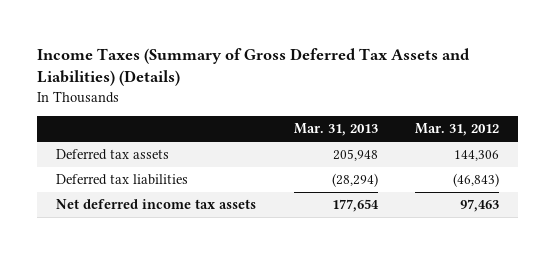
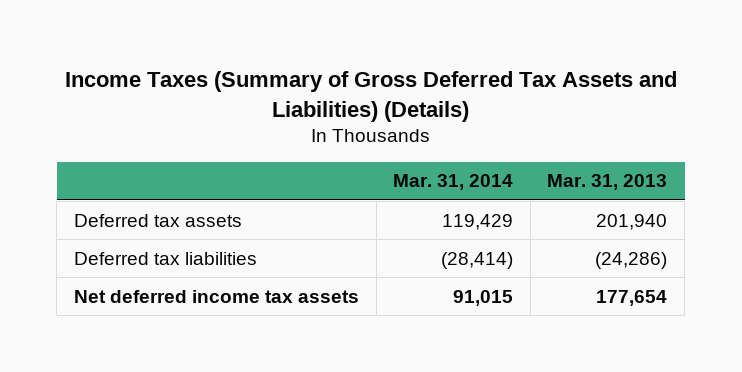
[415,123,500,137] Mar. 31, 2012 -> none
none -> [393,174,514,191] Mar. 31, 2014
[332,149,378,162] 205,948 -> [596,213,668,230] 201,940
[331,173,378,188] (28,294) -> [595,251,668,269] (24,286)

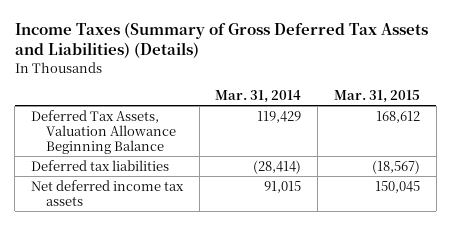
[547,174,668,191] Mar. 31, 2013 -> none
none -> [333,90,420,104] Mar. 31, 2015
[74,213,243,227] Deferred tax assets -> [30,109,176,155] Deferred Tax Assets, Valuation Allowance Beginning Balance

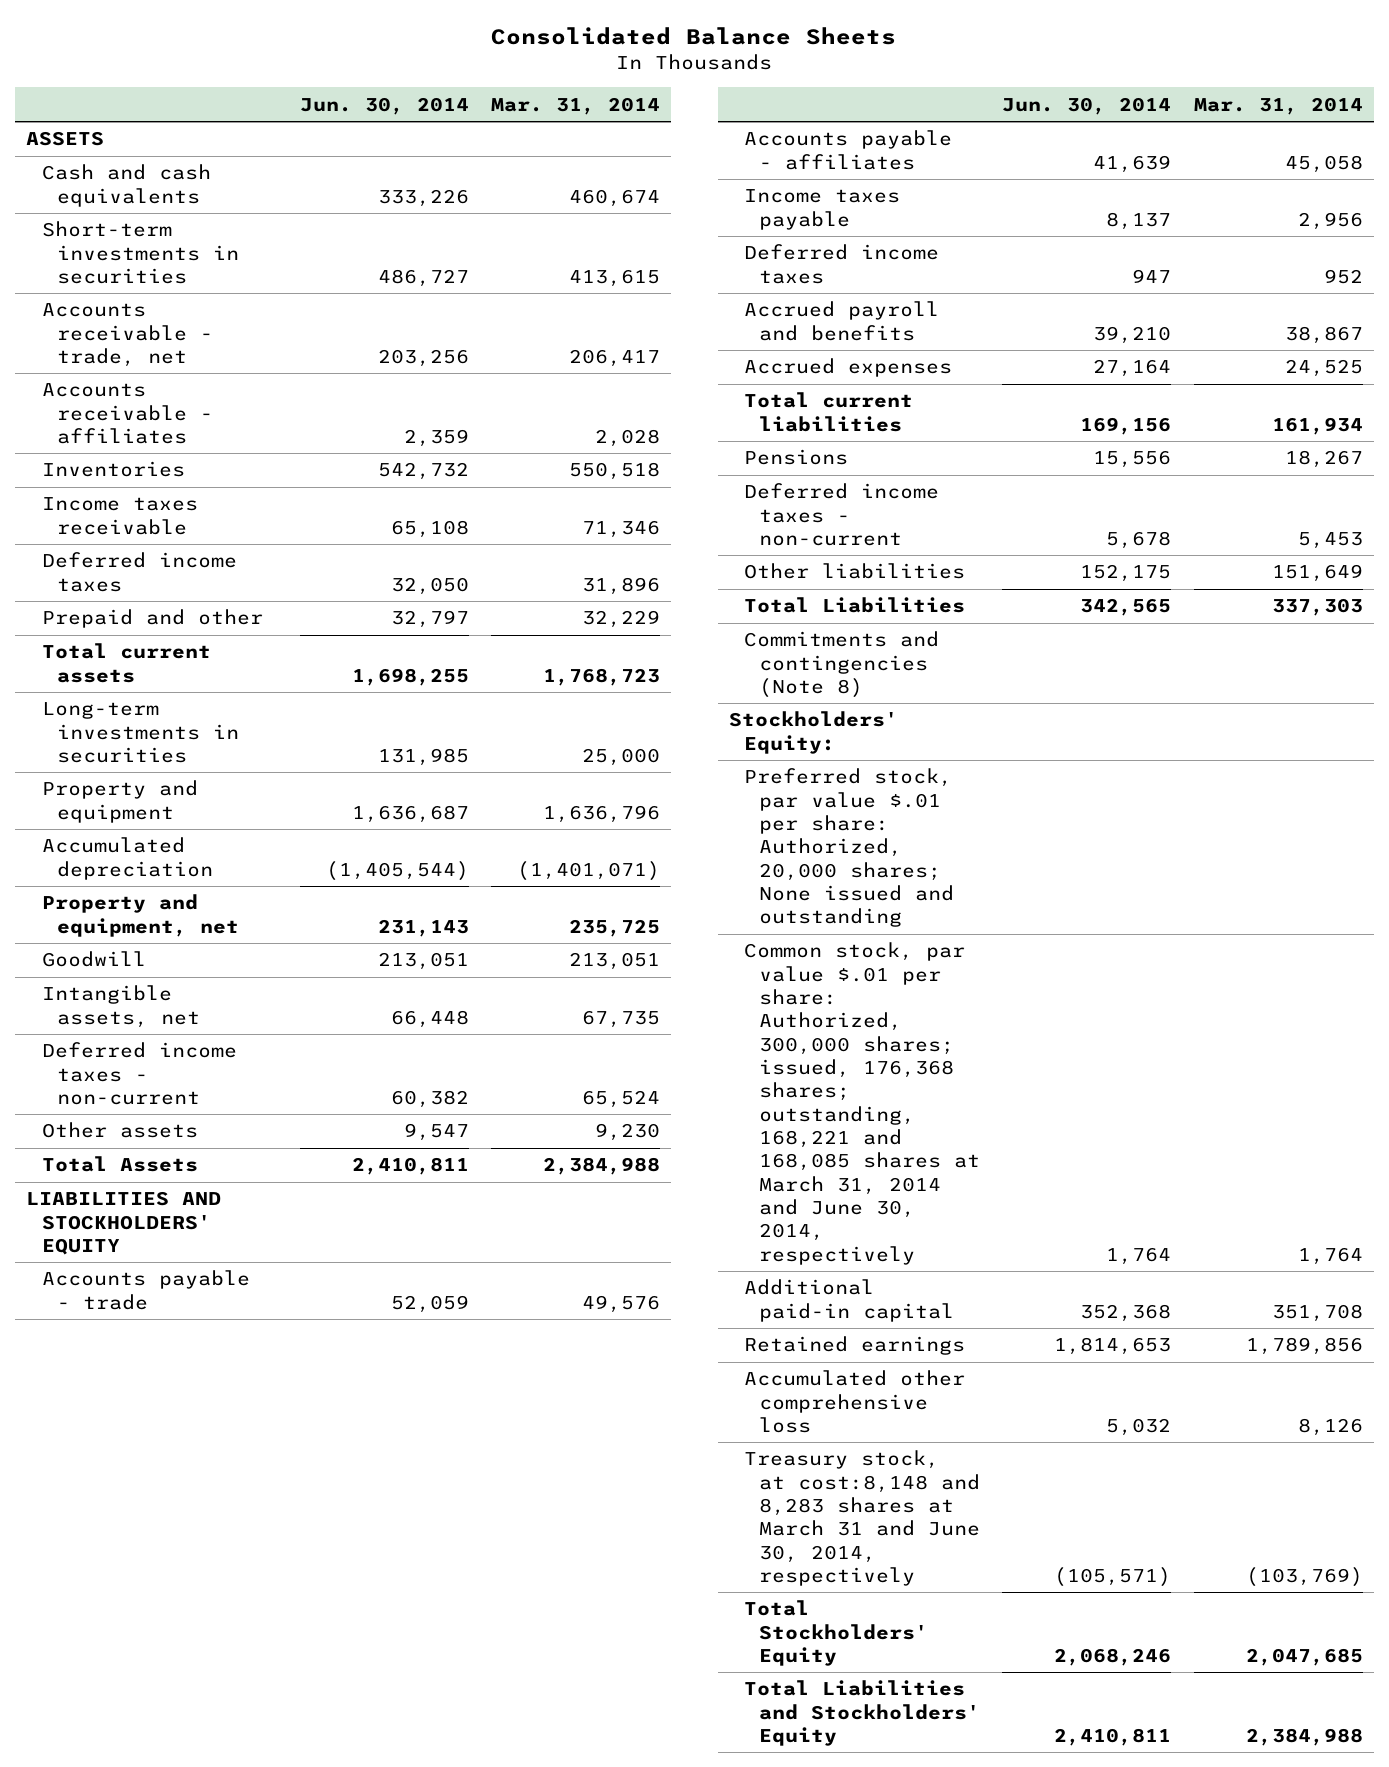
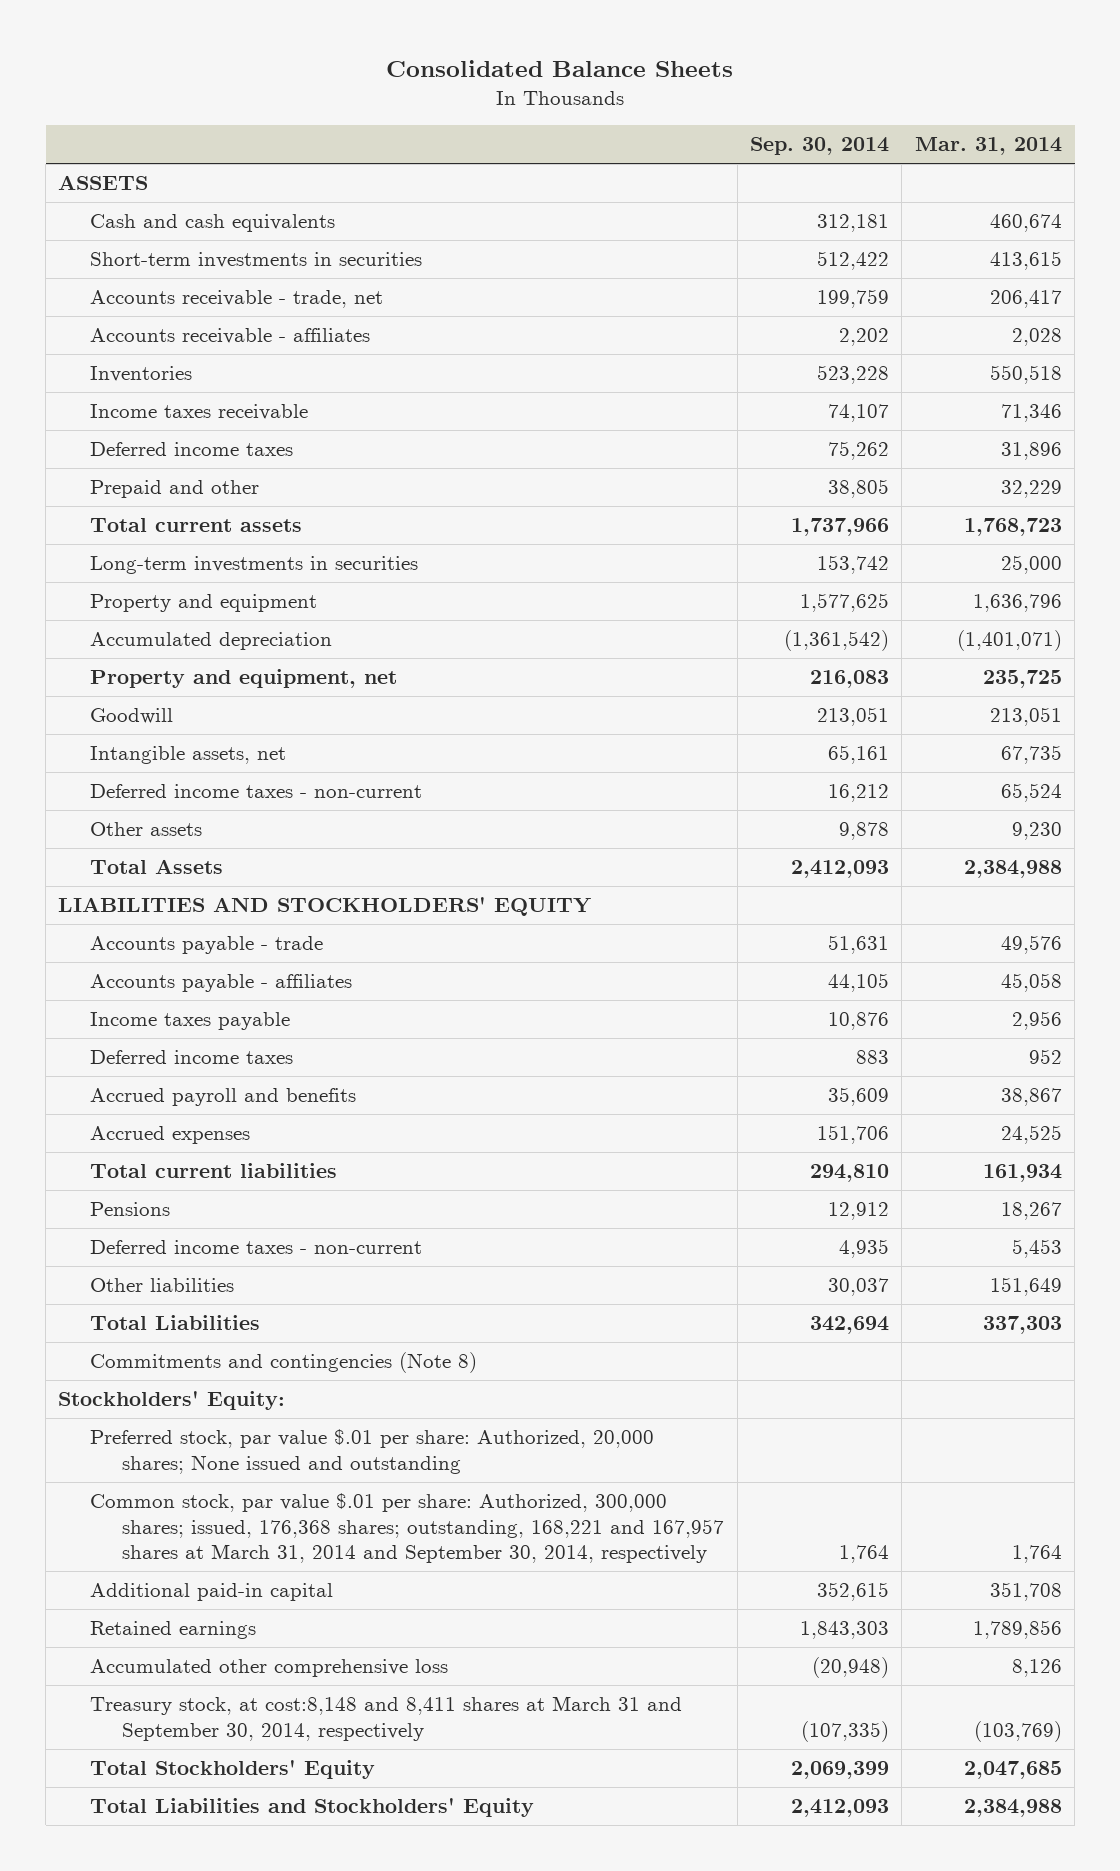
[300,96,470,115] Jun. 30, 2014 -> none
none -> [749,136,889,155] Sep. 30, 2014
[743,942,981,1265] Common stock, par value $.01 per share: Authorized, 300,000 shares; issued, 176,368 shares; outstanding, 168,221 and 168,085 shares at March 31, 2014 and June 30, 2014, respectively -> [90,1493,725,1564] Common stock, par value $.01 per share: Authorized, 300,000 shares; issued, 176,368 shares; outstanding, 168,221 and 167,957 shares at March 31, 2014 and September 30, 2014, respectively
[743,1450,981,1586] Treasury stock, at cost:8,148 and 8,283 shares at March 31 and June 30, 2014, respectively -> [90,1696,683,1741] Treasury stock, at cost:8,148 and 8,411 shares at March 31 and September 30, 2014, respectively

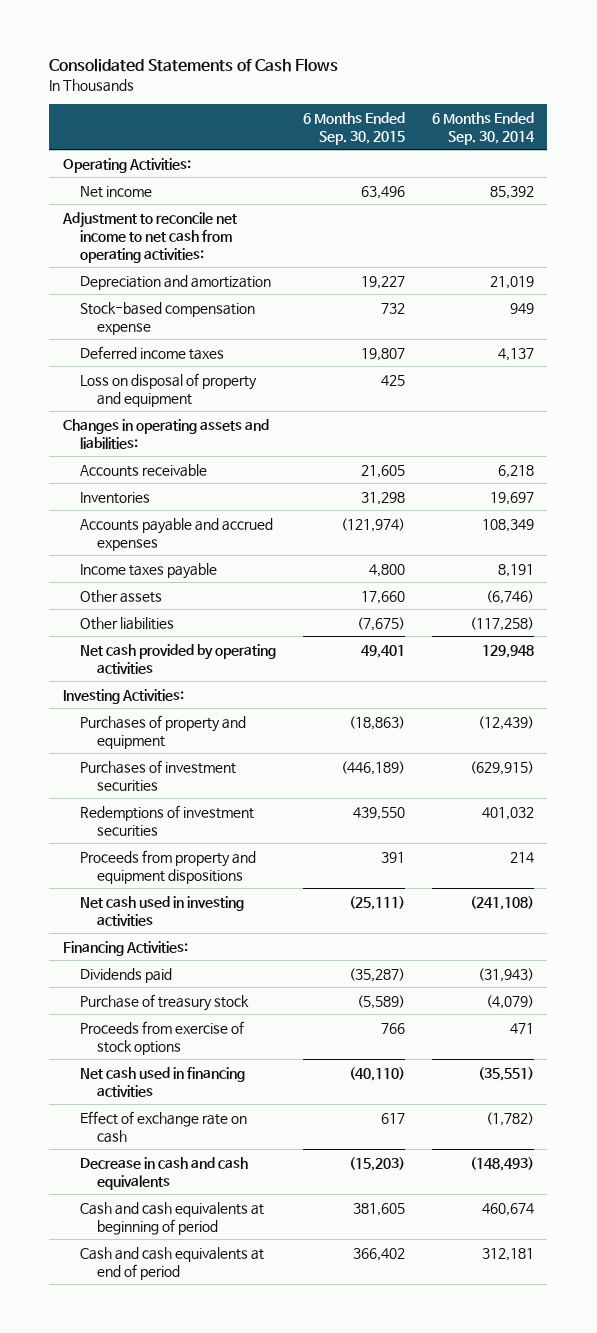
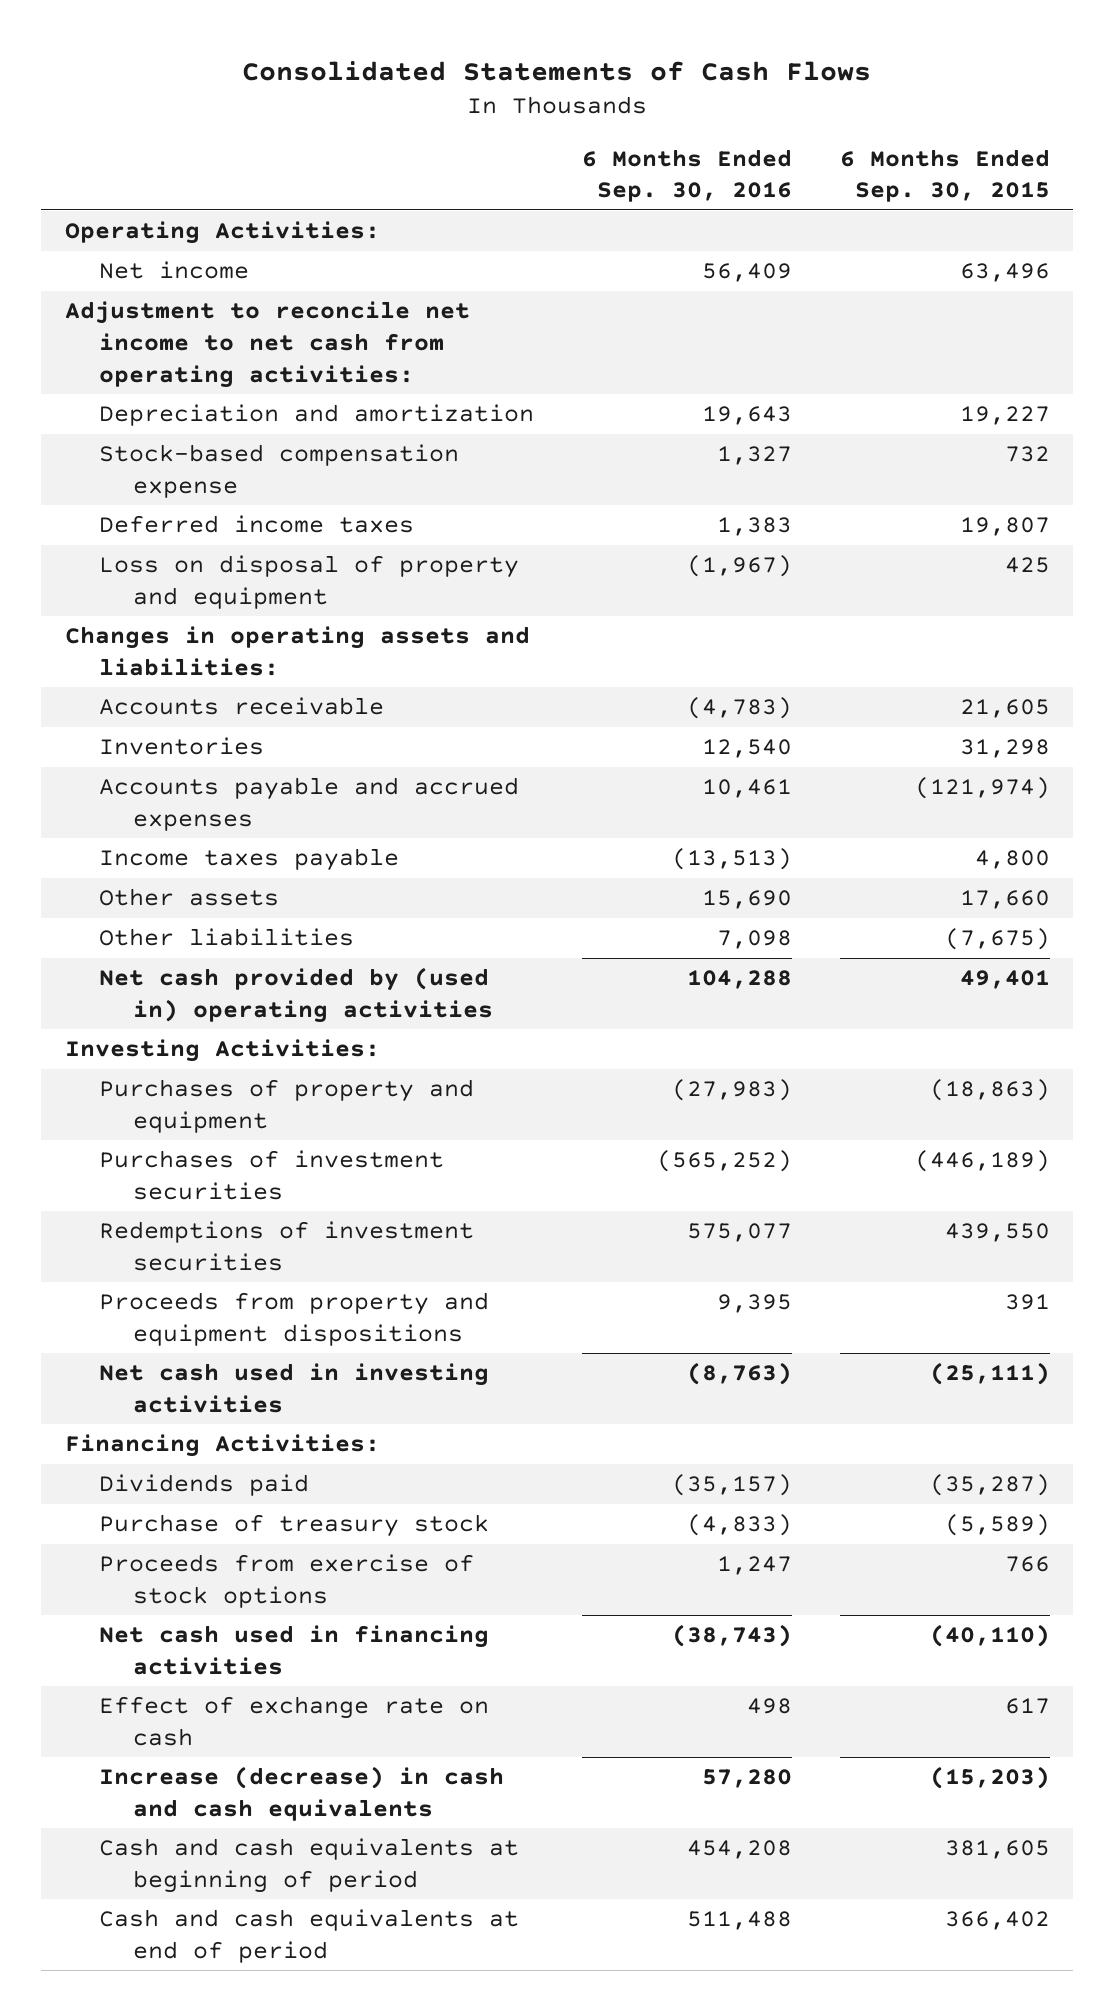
[431,111,535,145] 6 Months Ended Sep. 30, 2014 -> none
none -> [581,148,792,203] 6 Months Ended Sep. 30, 2016
[79,643,276,674] Net cash provided by operating activities -> [98,967,493,1023] Net cash provided by (used in) operating activities
[79,1156,248,1190] Decrease in cash and cash equivalents -> [98,1766,504,1821] Increase (decrease) in cash and cash equivalents

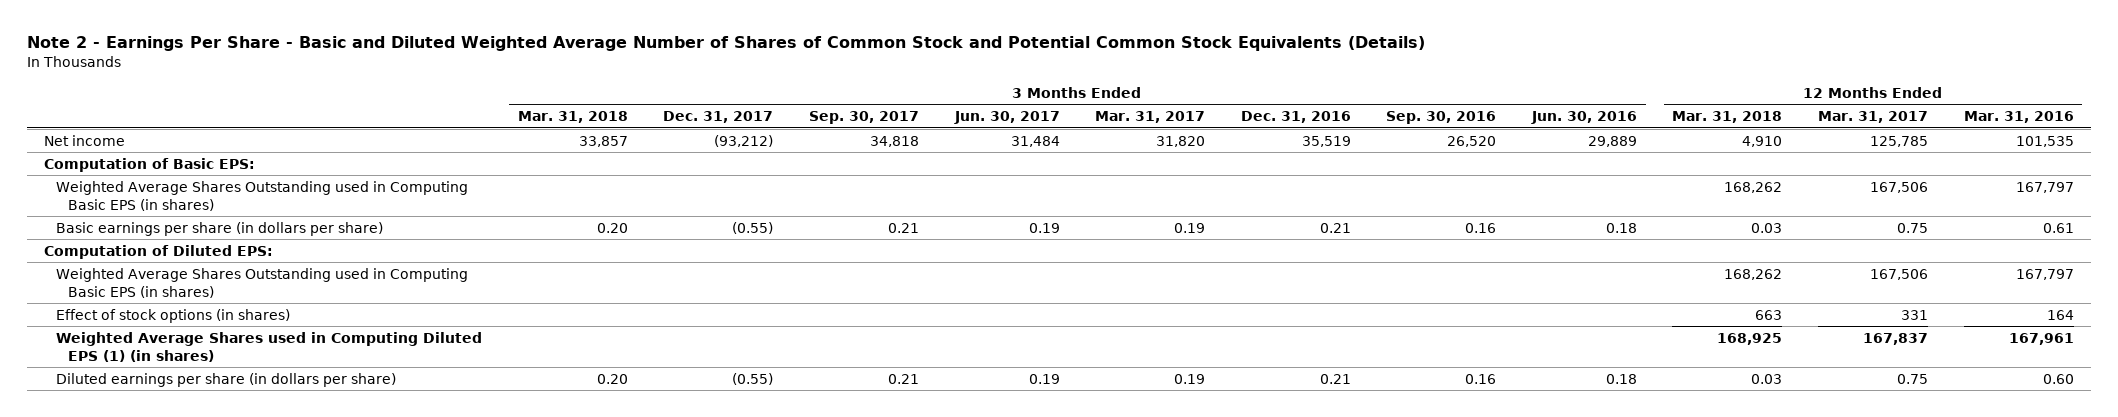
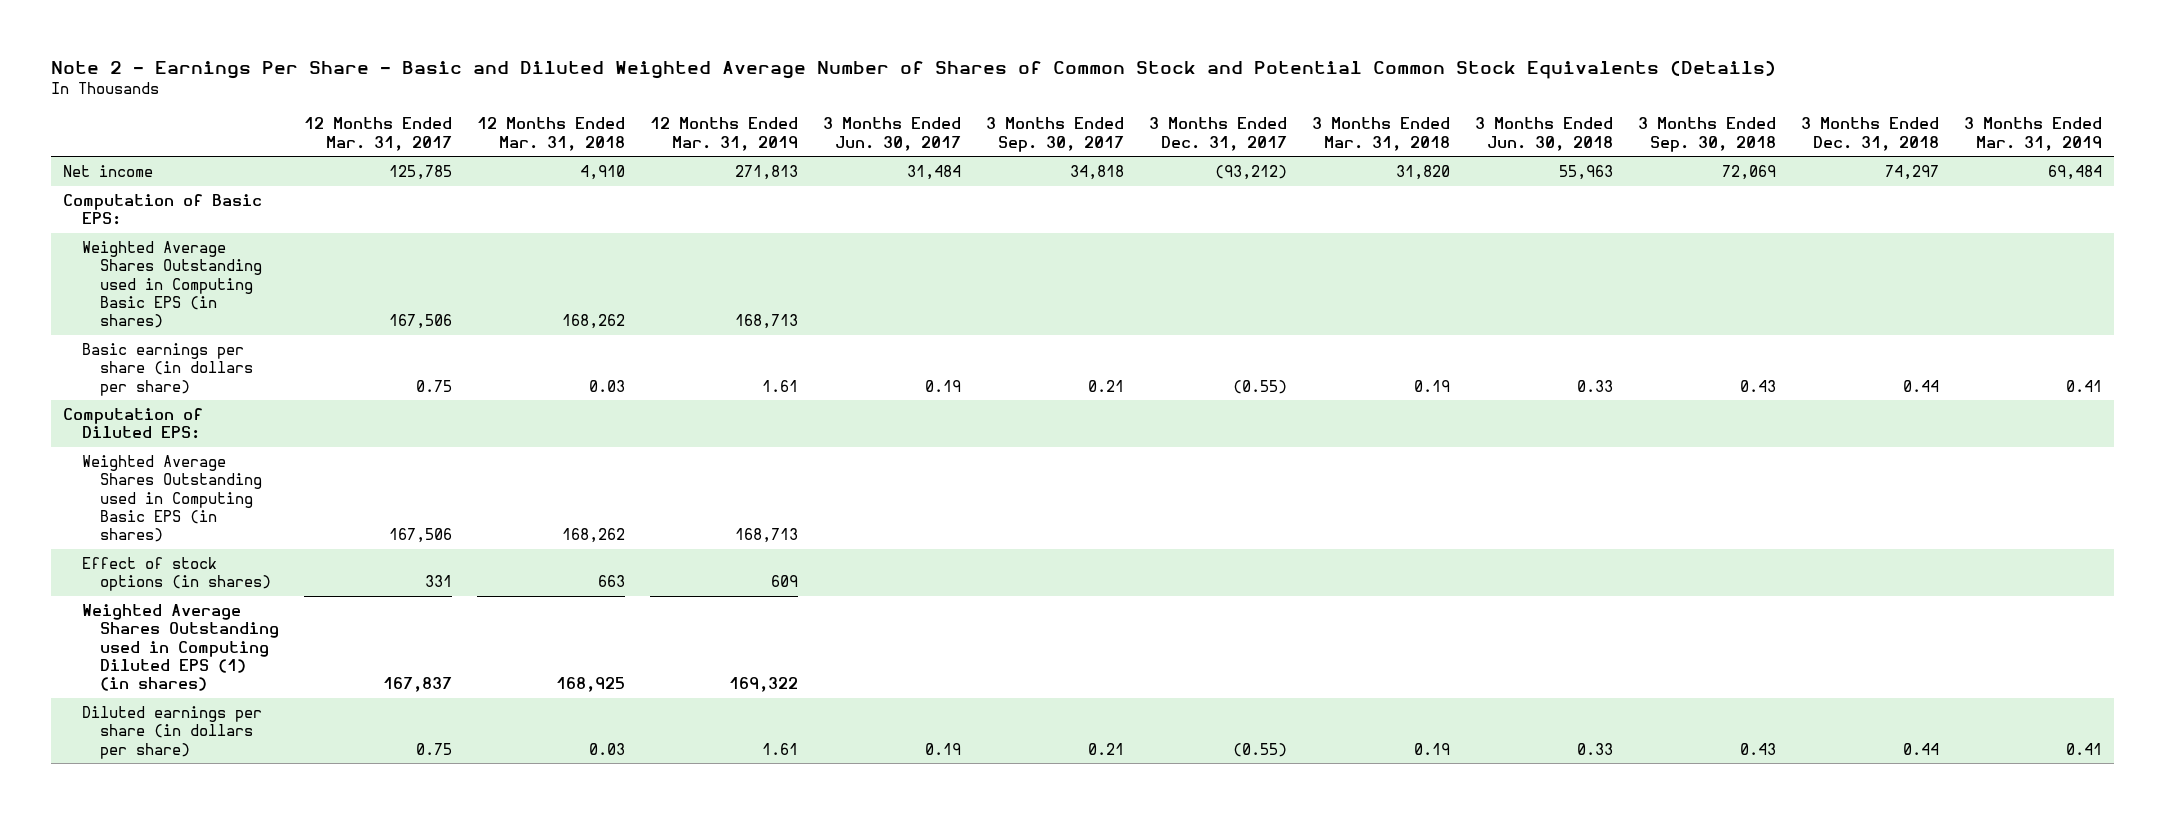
[1095,111,1206,124] Mar. 31, 2017 -> none
[1240,111,1351,124] Dec. 31, 2016 -> none
[1386,111,1497,125] Sep. 30, 2016 -> none
[1530,111,1637,125] Jun. 30, 2016 -> none
[1963,111,2074,124] Mar. 31, 2016 -> none
none -> [650,117,799,151] 12 Months Ended Mar. 31, 2019
none -> [1475,117,1614,151] 3 Months Ended Jun. 30, 2018
none -> [1638,117,1777,152] 3 Months Ended Sep. 30, 2018
none -> [1801,117,1940,151] 3 Months Ended Dec. 31, 2018
none -> [1963,117,2102,151] 3 Months Ended Mar. 31, 2019
[578,135,628,147] 33,857 -> [1396,165,1451,181] 31,820
[596,222,628,233] 0.20 -> [1414,379,1451,392] 0.19
[56,331,483,362] Weighted Average Shares used in Computing Diluted EPS (1) (in shares) -> [81,604,280,691] Weighted Average Shares Outstanding used in Computing Diluted EPS (1) (in shares)
[596,373,628,384] 0.20 -> [1414,742,1451,755] 0.19

